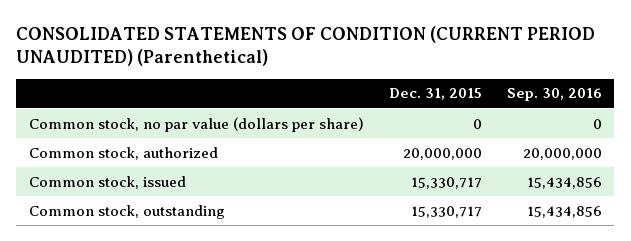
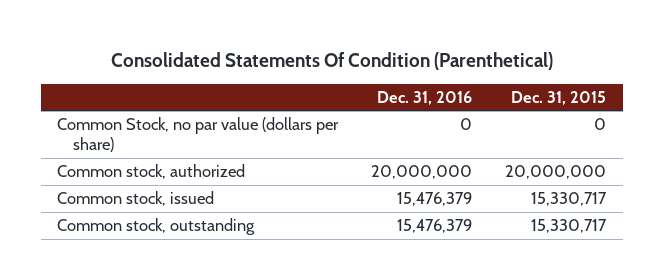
[16,25,596,67] CONSOLIDATED STATEMENTS OF CONDITION (CURRENT PERIOD UNAUDITED) (Parenthetical) -> [110,51,553,70] Consolidated Statements Of Condition (Parenthetical)
[506,88,602,102] Sep. 30, 2016 -> none
none -> [377,90,473,105] Dec. 31, 2016
[28,116,364,132] Common stock, no par value (dollars per share) -> [57,117,340,153] Common Stock, no par value (dollars per share)

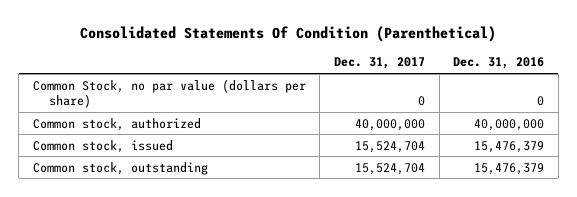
[511,90,607,105] Dec. 31, 2015 -> none
none -> [333,57,425,70] Dec. 31, 2017
[371,165,473,180] 20,000,000 -> [474,118,545,131] 40,000,000

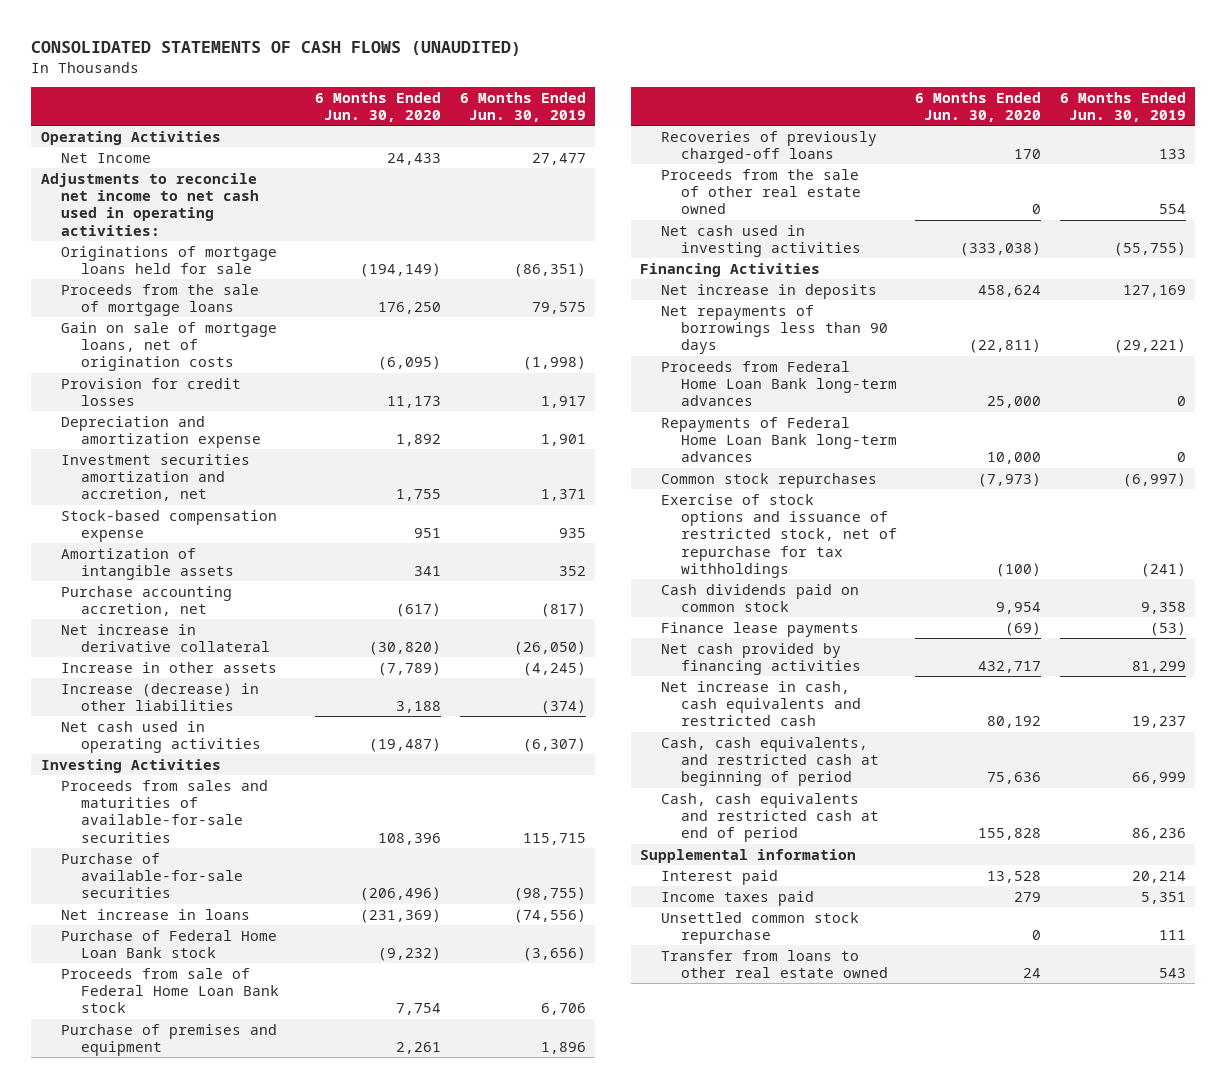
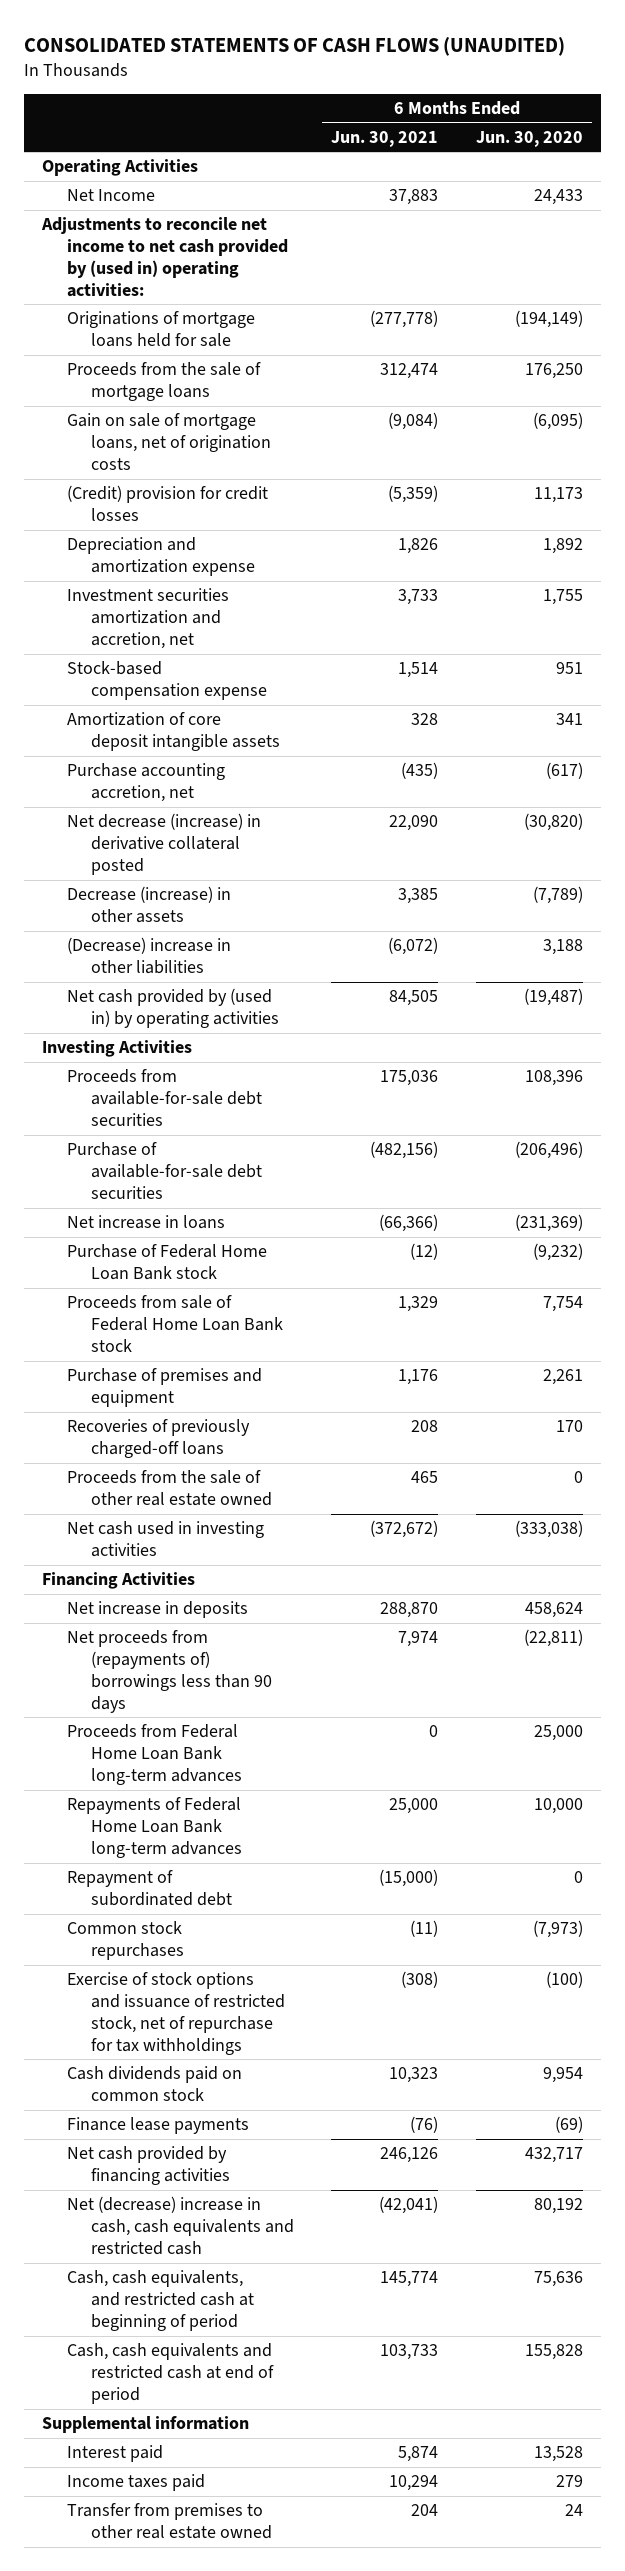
[460,91,587,122] 6 Months Ended Jun. 30, 2019 -> none
none -> [331,130,439,147] Jun. 30, 2021
[40,172,259,236] Adjustments to reconcile net income to net cash used in operating activities: -> [41,217,288,297] Adjustments to reconcile net income to net cash provided by (used in) operating activities:
[60,377,241,407] Provision for credit losses -> [66,485,268,522] (Credit) provision for credit losses
[60,547,234,581] Amortization of intangible assets -> [66,712,281,752] Amortization of core deposit intangible assets
[60,623,270,653] Net increase in derivative collateral -> [66,813,261,876] Net decrease (increase) in derivative collateral posted
[60,661,277,673] Increase in other assets -> [66,886,231,924] Decrease (increase) in other assets
[60,682,259,712] Increase (decrease) in other liabilities -> [66,937,231,975] (Decrease) increase in other liabilities
[60,720,261,754] Net cash used in operating activities -> [66,988,280,1029] Net cash provided by (used in) by operating activities
[60,779,268,843] Proceeds from sales and maturities of available-for-sale securities -> [66,1069,263,1127] Proceeds from available-for-sale debt securities
[60,852,243,899] Purchase of available-for-sale securities -> [66,1142,263,1200] Purchase of available-for-sale debt securities
[660,304,888,355] Net repayments of borrowings less than 90 days -> [66,1630,273,1713] Net proceeds from (repayments of) borrowings less than 90 days
none -> [66,1870,233,1907] Repayment of subordinated debt
[660,680,861,727] Net increase in cash, cash equivalents and restricted cash -> [66,2196,295,2256] Net (decrease) increase in cash, cash equivalents and restricted cash
[660,911,859,945] Unsettled common stock repurchase -> none
[660,949,888,979] Transfer from loans to other real estate owned -> [66,2503,273,2540] Transfer from premises to other real estate owned

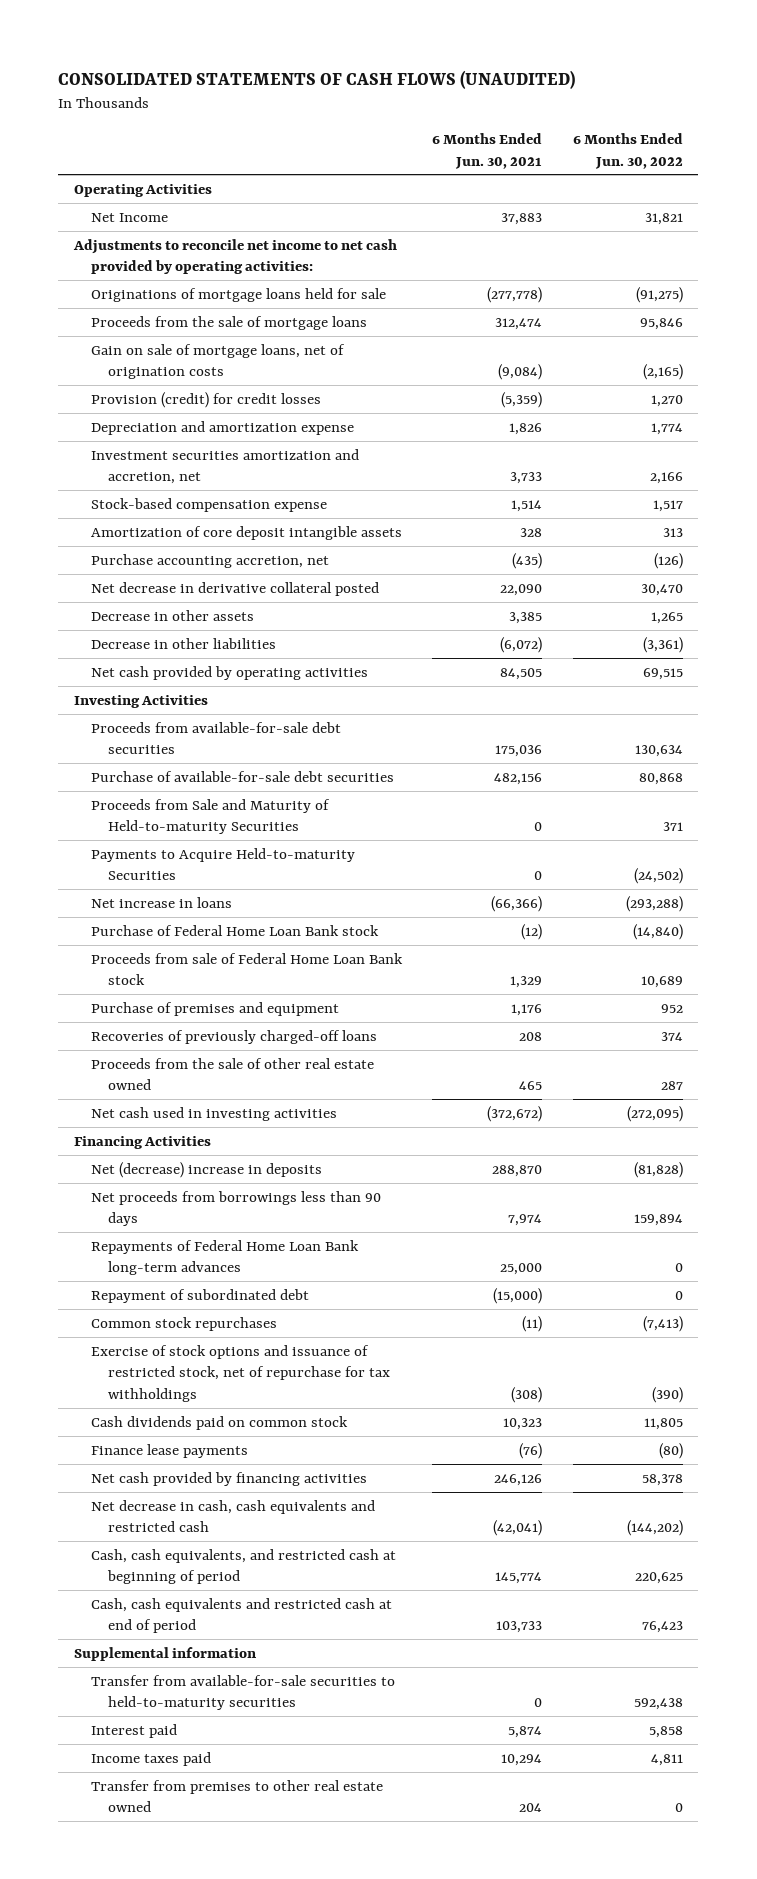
[475,130,583,147] Jun. 30, 2020 -> none
none -> [573,132,684,169] 6 Months Ended Jun. 30, 2022
[41,217,288,297] Adjustments to reconcile net income to net cash provided by (used in) operating activities: -> [72,238,397,275] Adjustments to reconcile net income to net cash provided by operating activities:
[66,485,268,522] (Credit) provision for credit losses -> [90,391,321,408] Provision (credit) for credit losses
[66,813,261,876] Net decrease (increase) in derivative collateral posted -> [90,581,379,596] Net decrease in derivative collateral posted
[66,886,231,924] Decrease (increase) in other assets -> [90,609,254,621] Decrease in other assets
[66,937,231,975] (Decrease) increase in other liabilities -> [90,637,276,649] Decrease in other liabilities
[66,988,280,1029] Net cash provided by (used in) by operating activities -> [90,665,368,680] Net cash provided by operating activities
[370,1141,439,1160] (482,156) -> [494,772,543,785] 482,156
none -> [90,798,330,835] Proceeds from Sale and Maturity of Held-to-maturity Securities
none -> [90,847,355,881] Payments to Acquire Held-to-maturity Securities
[66,1724,243,1786] Proceeds from Federal Home Loan Bank long-term advances -> none
[66,1601,248,1619] Net increase in deposits -> [90,1161,322,1178] Net (decrease) increase in deposits
[66,1630,273,1713] Net proceeds from (repayments of) borrowings less than 90 days -> [90,1190,381,1227] Net proceeds from borrowings less than 90 days
[66,2196,295,2256] Net (decrease) increase in cash, cash equivalents and restricted cash -> [90,1499,375,1533] Net decrease in cash, cash equivalents and restricted cash
none -> [90,1674,395,1711] Transfer from available-for-sale securities to held-to-maturity securities

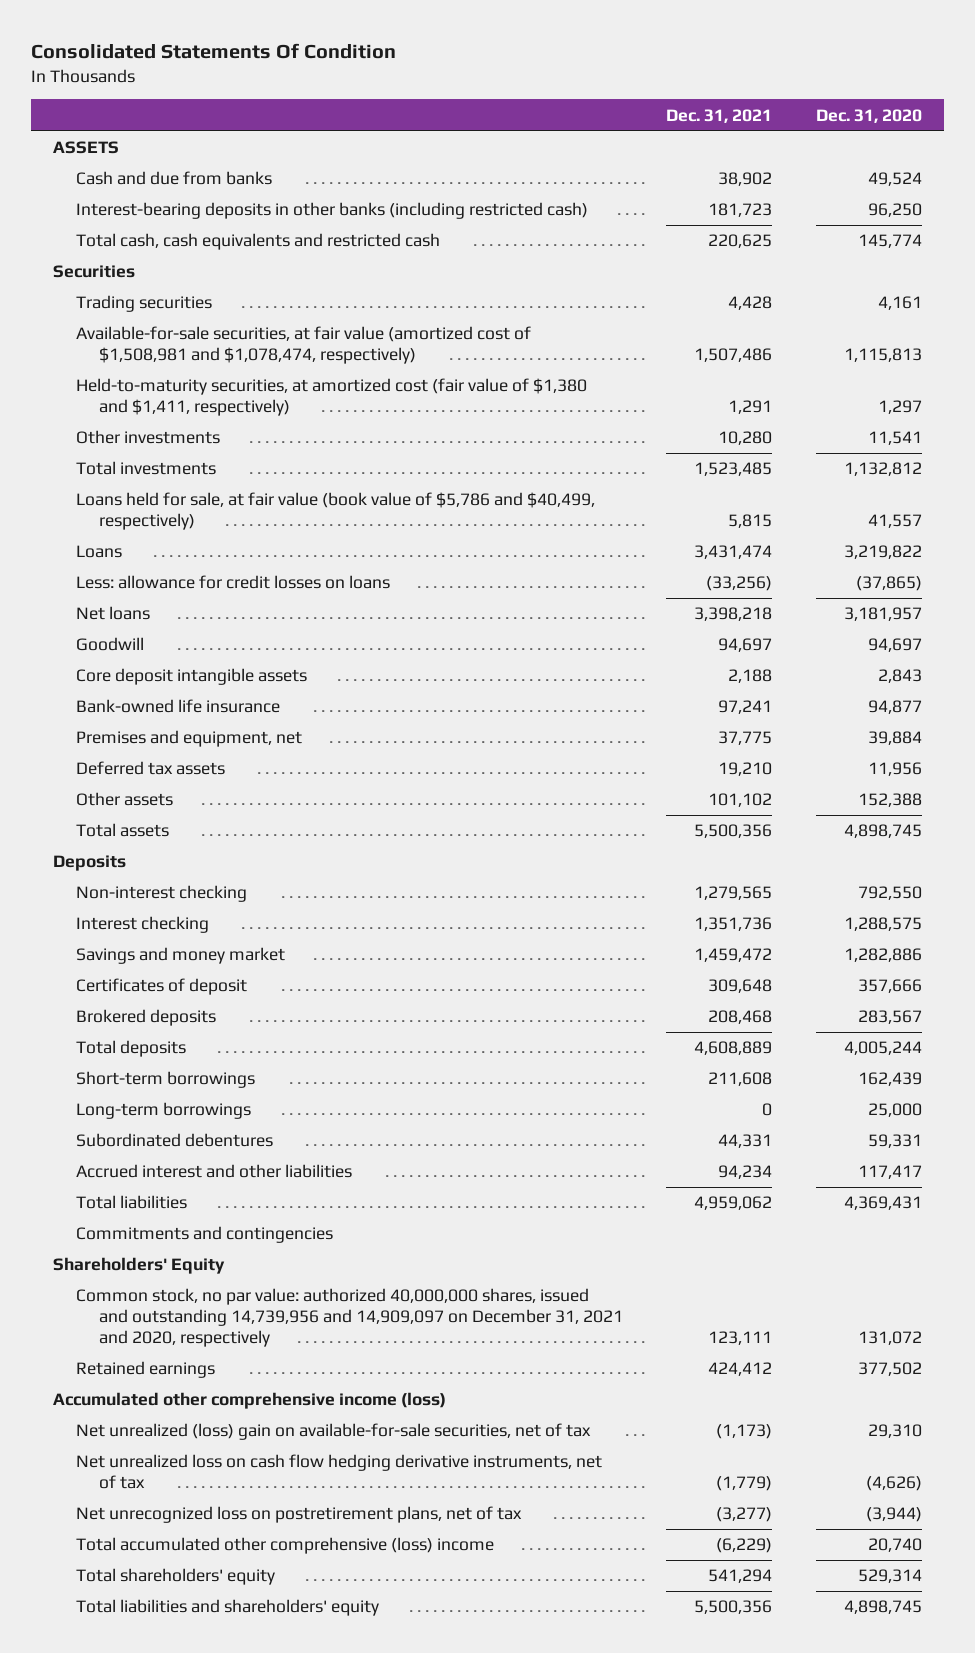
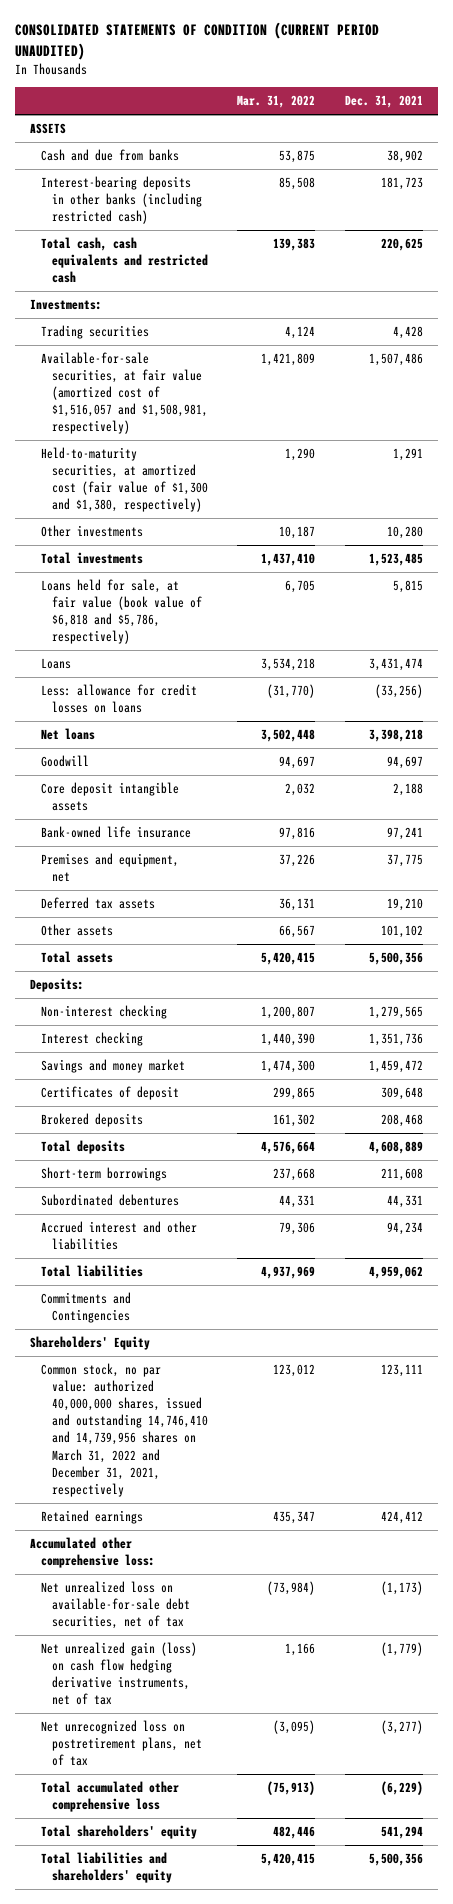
[31,43,397,60] Consolidated Statements Of Condition -> [14,22,379,60] CONSOLIDATED STATEMENTS OF CONDITION (CURRENT PERIOD UNAUDITED)
[816,108,923,123] Dec. 31, 2020 -> none
none -> [237,95,316,109] Mar. 31, 2022
[53,265,136,279] Securities -> [29,299,102,311] Investments:
[75,326,531,365] Available-for-sale securities, at fair value (amortized cost of $1,508,981 and $1,078,474, respectively) -> [40,352,208,435] Available-for-sale securities, at fair value (amortized cost of $1,516,057 and $1,508,981, respectively)
[75,378,587,417] Held-to-maturity securities, at amortized cost (fair value of $1,380 and $1,411, respectively) -> [40,447,208,513] Held-to-maturity securities, at amortized cost (fair value of $1,300 and $1,380, respectively)
[75,492,595,531] Loans held for sale, at fair value (book value of $5,786 and $40,499, respectively) -> [40,579,202,645] Loans held for sale, at fair value (book value of $6,818 and $5,786, respectively)
[53,855,127,872] Deposits -> [29,978,84,993] Deposits:
[75,1102,251,1120] Long-term borrowings -> none
[75,1226,333,1244] Commitments and contingencies -> [40,1292,131,1324] Commitments and Contingencies
[75,1288,623,1348] Common stock, no par value: authorized 40,000,000 shares, issued and outstanding 14,739,956 and 14,909,097 on December 31, 2021 and 2020, respectively -> [40,1363,208,1497] Common stock, no par value: authorized 40,000,000 shares, issued and outstanding 14,746,410 and 14,739,956 shares on March 31, 2022 and December 31, 2021, respectively
[53,1392,447,1410] Accumulated other comprehensive income (loss) -> [29,1537,155,1569] Accumulated other comprehensive loss:
[75,1423,591,1441] Net unrealized (loss) gain on available-for-sale securities, net of tax -> [40,1581,190,1630] Net unrealized loss on available-for-sale debt securities, net of tax
[75,1454,602,1490] Net unrealized loss on cash flow hedging derivative instruments, net of tax -> [40,1642,197,1706] Net unrealized gain (loss) on cash flow hedging derivative instruments, net of tax
[75,1537,494,1555] Total accumulated other comprehensive (loss) income -> [40,1781,179,1813] Total accumulated other comprehensive loss

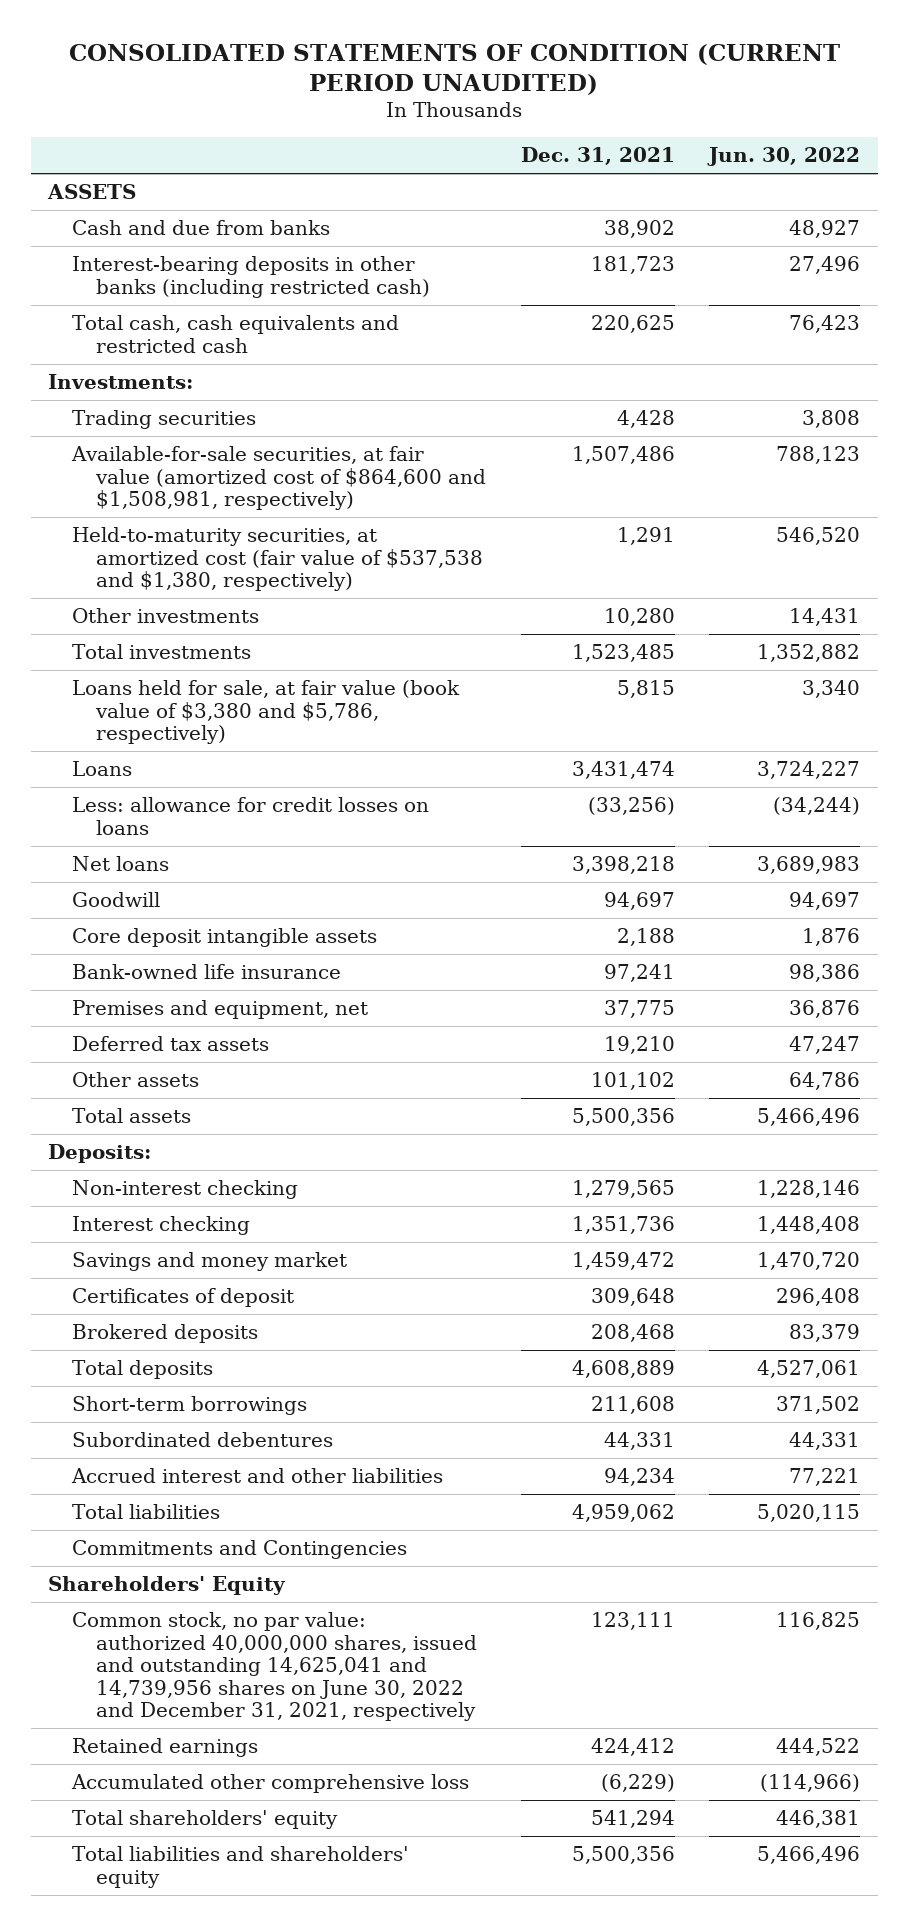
[237,95,316,109] Mar. 31, 2022 -> none
none -> [707,147,861,167] Jun. 30, 2022
[40,352,208,435] Available-for-sale securities, at fair value (amortized cost of $1,516,057 and $1,508,981, respectively) -> [70,446,486,511] Available-for-sale securities, at fair value (amortized cost of $864,600 and $1,508,981, respectively)
[40,447,208,513] Held-to-maturity securities, at amortized cost (fair value of $1,300 and $1,380, respectively) -> [71,527,483,592] Held-to-maturity securities, at amortized cost (fair value of $537,538 and $1,380, respectively)
[40,579,202,645] Loans held for sale, at fair value (book value of $6,818 and $5,786, respectively) -> [71,680,460,745] Loans held for sale, at fair value (book value of $3,380 and $5,786, respectively)
[40,1363,208,1497] Common stock, no par value: authorized 40,000,000 shares, issued and outstanding 14,746,410 and 14,739,956 shares on March 31, 2022 and December 31, 2021, respectively -> [71,1612,477,1722] Common stock, no par value: authorized 40,000,000 shares, issued and outstanding 14,625,041 and 14,739,956 shares on June 30, 2022 and December 31, 2021, respectively
[29,1537,155,1569] Accumulated other comprehensive loss: -> none
[40,1581,190,1630] Net unrealized loss on available-for-sale debt securities, net of tax -> none
[40,1642,197,1706] Net unrealized gain (loss) on cash flow hedging derivative instruments, net of tax -> none
[40,1720,202,1767] Net unrecognized loss on postretirement plans, net of tax -> none
[40,1781,179,1813] Total accumulated other comprehensive loss -> [70,1774,469,1794] Accumulated other comprehensive loss

